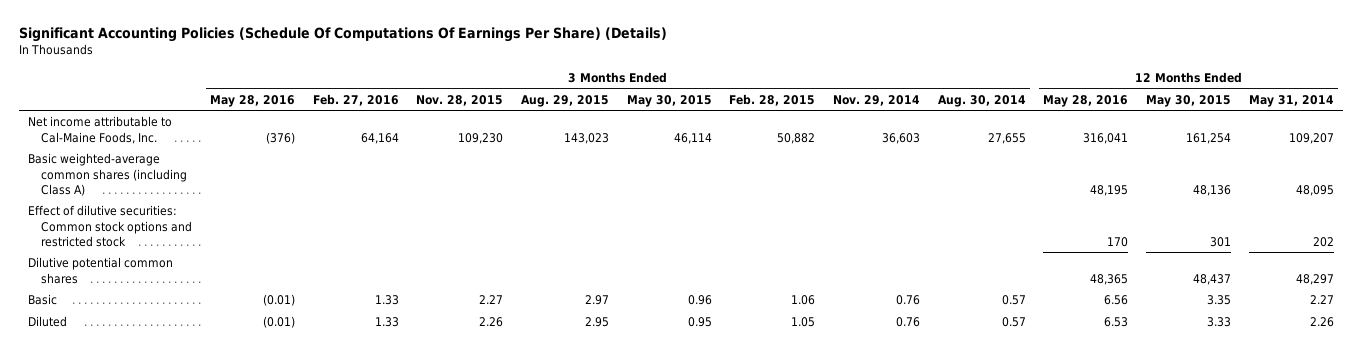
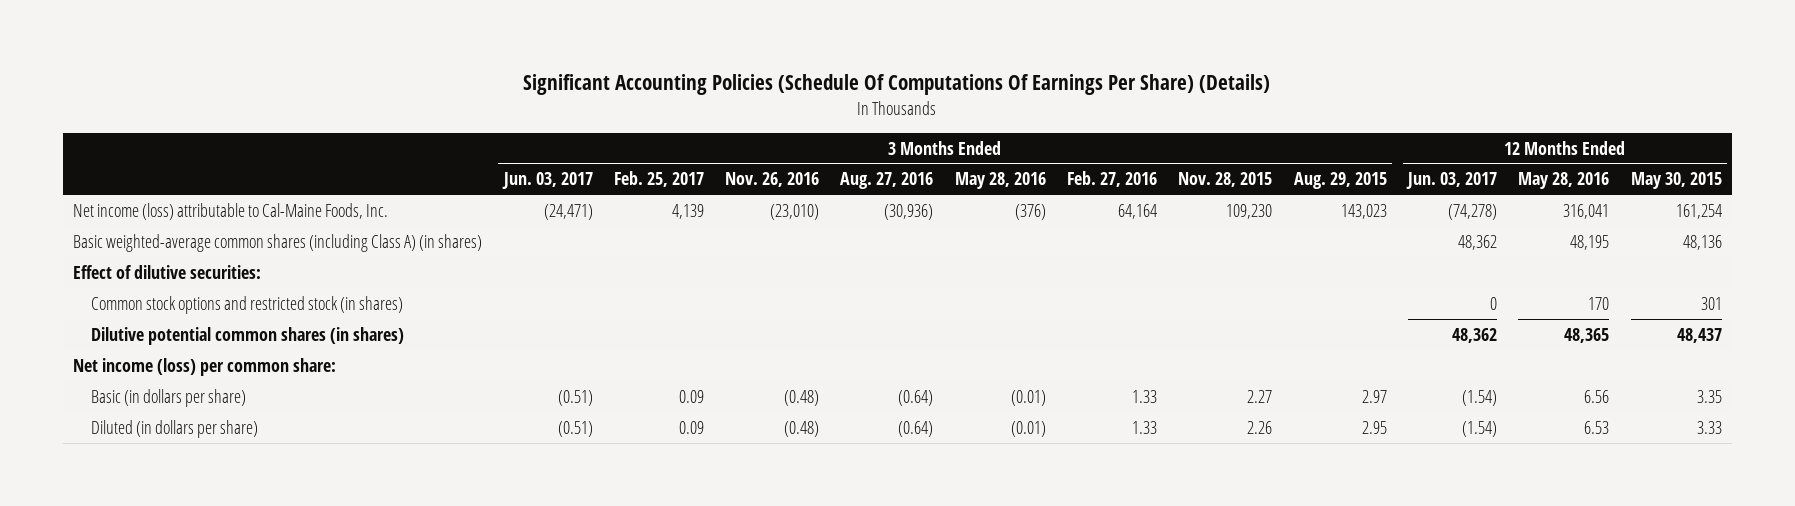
[626,94,712,107] May 30, 2015 -> none
[729,93,816,106] Feb. 28, 2015 -> none
[833,94,921,106] Nov. 29, 2014 -> none
[937,94,1026,107] Aug. 30, 2014 -> none
[1248,94,1334,107] May 31, 2014 -> none
none -> [501,172,593,190] Jun. 03, 2017
none -> [613,171,704,188] Feb. 25, 2017
none -> [725,172,820,188] Nov. 26, 2016
none -> [840,172,934,190] Aug. 27, 2016
none -> [1406,172,1498,190] Jun. 03, 2017
[27,116,172,144] Net income attributable to Cal-Maine Foods, Inc. -> [73,202,389,220] Net income (loss) attributable to Cal-Maine Foods, Inc.
[27,153,188,196] Basic weighted-average common shares (including Class A) -> [73,233,483,252] Basic weighted-average common shares (including Class A) (in shares)
none -> [73,264,262,279] Effect of dilutive securities:
[27,205,193,247] Effect of dilutive securities: Common stock options and restricted stock -> [90,295,403,314] Common stock options and restricted stock (in shares)
[27,257,173,284] Dilutive potential common shares -> [90,326,404,345] Dilutive potential common shares (in shares)
none -> [73,357,337,376] Net income (loss) per common share:
[27,294,57,306] Basic -> [90,388,246,407] Basic (in dollars per share)
[27,316,67,328] Diluted -> [90,419,258,438] Diluted (in dollars per share)

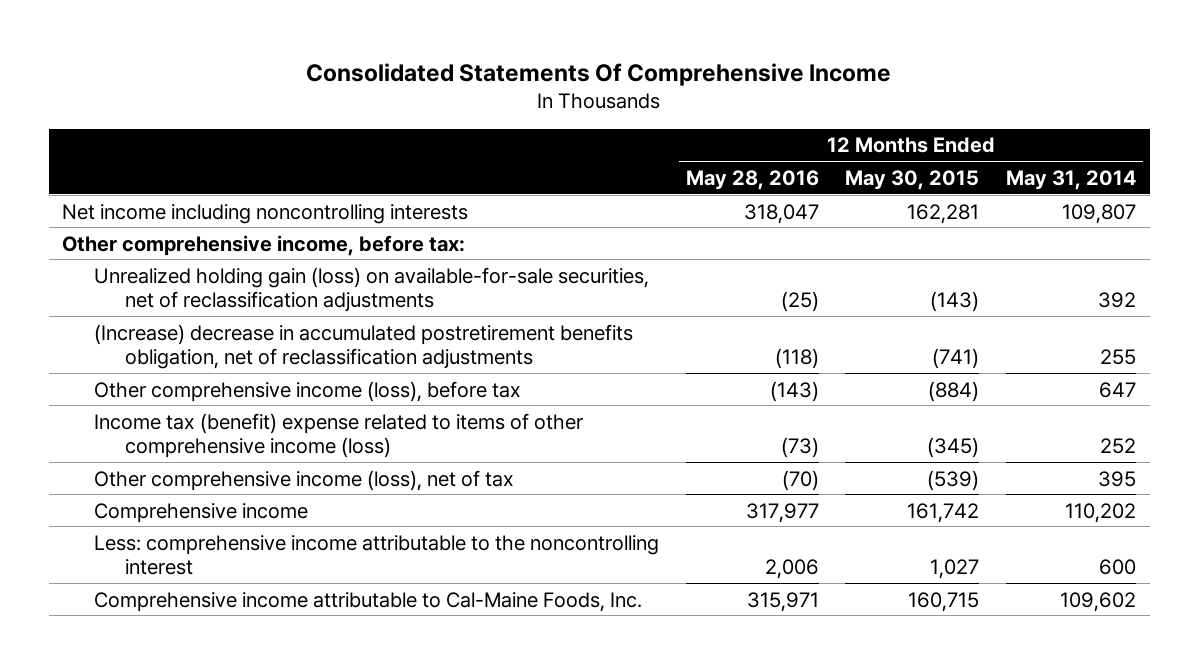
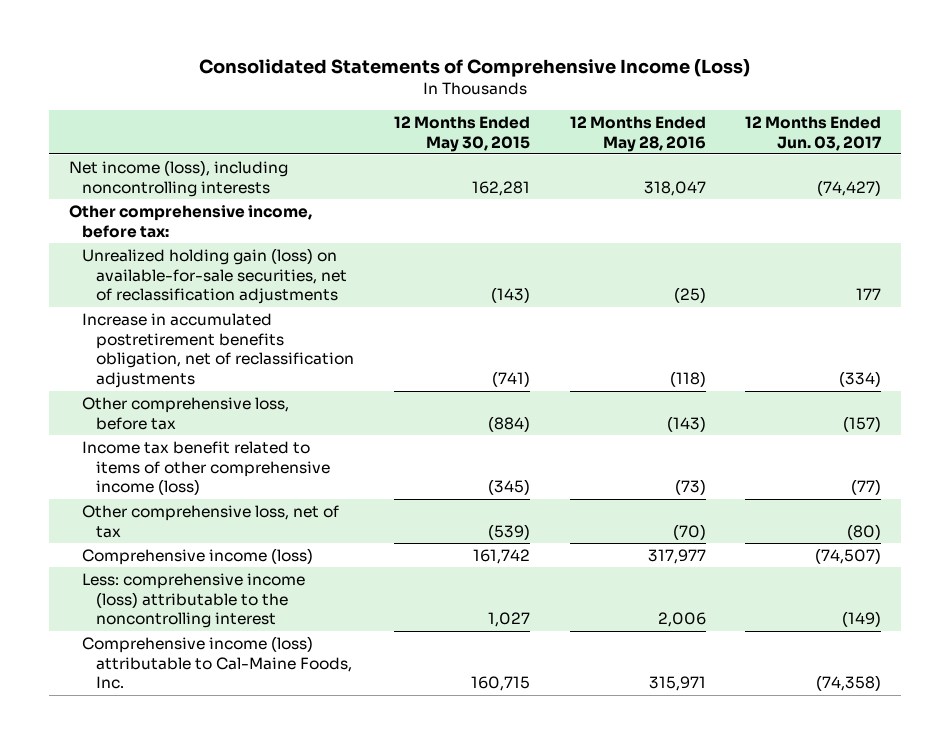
[306,62,892,86] Consolidated Statements Of Comprehensive Income -> [198,59,750,78] Consolidated Statements of Comprehensive Income (Loss)
[1006,169,1137,190] May 31, 2014 -> none
none -> [745,115,883,151] 12 Months Ended Jun. 03, 2017
[61,203,468,224] Net income including noncontrolling interests -> [68,159,288,197] Net income (loss), including noncontrolling interests
[93,323,633,370] (Increase) decrease in accumulated postretirement benefits obligation, net of reclassification adjustments -> [82,312,354,389] Increase in accumulated postretirement benefits obligation, net of reclassification adjustments
[93,380,521,402] Other comprehensive income (loss), before tax -> [82,396,290,430] Other comprehensive loss, before tax
[93,412,583,459] Income tax (benefit) expense related to items of other comprehensive income (loss) -> [82,440,330,496] Income tax benefit related to items of other comprehensive income (loss)
[93,469,514,491] Other comprehensive income (loss), net of tax -> [82,504,340,538] Other comprehensive loss, net of tax
[93,502,308,523] Comprehensive income -> [82,547,314,565] Comprehensive income (loss)
[93,534,659,576] Less: comprehensive income attributable to the noncontrolling interest -> [82,572,306,629] Less: comprehensive income (loss) attributable to the noncontrolling interest
[93,591,642,612] Comprehensive income attributable to Cal-Maine Foods, Inc. -> [82,635,352,690] Comprehensive income (loss) attributable to Cal-Maine Foods, Inc.

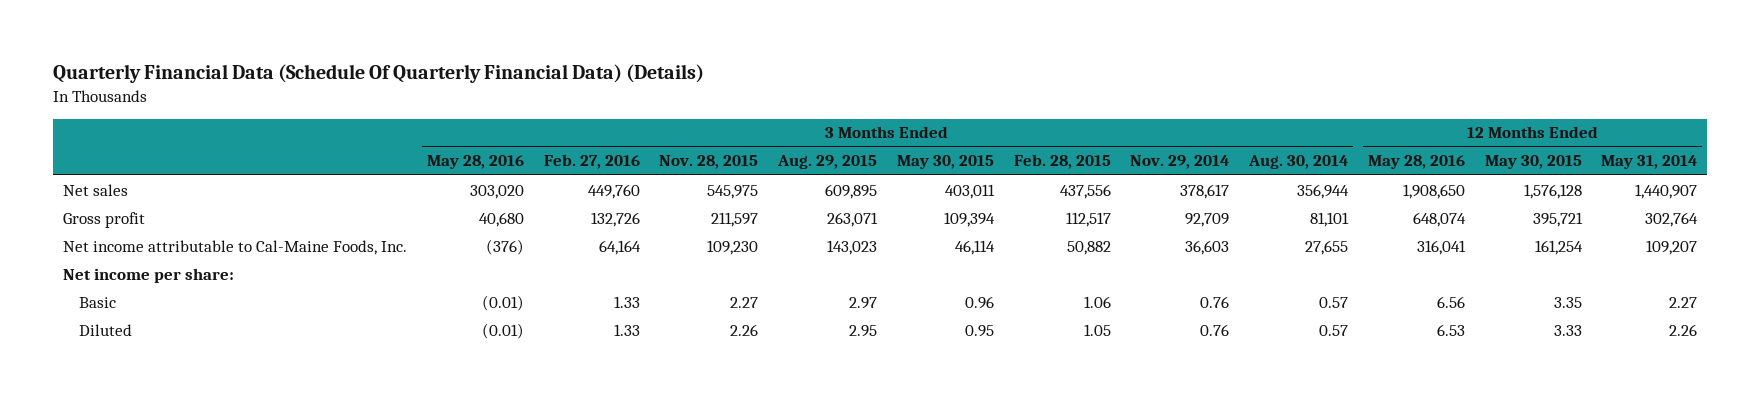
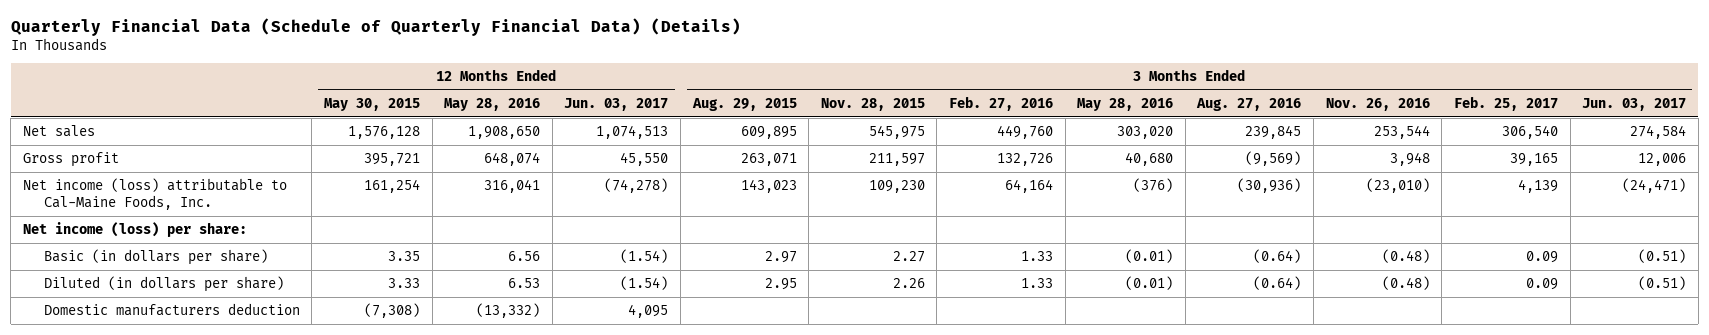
[53,64,705,84] Quarterly Financial Data (Schedule Of Quarterly Financial Data) (Details) -> [10,17,741,36] Quarterly Financial Data (Schedule of Quarterly Financial Data) (Details)
[896,155,994,170] May 30, 2015 -> none
[1013,154,1111,170] Feb. 28, 2015 -> none
[1130,155,1230,170] Nov. 29, 2014 -> none
[1248,155,1349,170] Aug. 30, 2014 -> none
[1601,155,1698,170] May 31, 2014 -> none
none -> [564,98,669,112] Jun. 03, 2017
none -> [1196,98,1302,112] Aug. 27, 2016
none -> [1325,98,1430,112] Nov. 26, 2016
none -> [1453,96,1558,112] Feb. 25, 2017
none -> [1582,98,1687,112] Jun. 03, 2017
[63,239,408,255] Net income attributable to Cal-Maine Foods, Inc. -> [23,178,288,210] Net income (loss) attributable to Cal-Maine Foods, Inc.
[63,267,235,283] Net income per share: -> [23,222,248,238] Net income (loss) per share:
[79,296,117,308] Basic -> [43,249,268,266] Basic (in dollars per share)
[79,323,133,336] Diluted -> [43,276,284,293] Diluted (in dollars per share)
none -> [43,303,300,317] Domestic manufacturers deduction

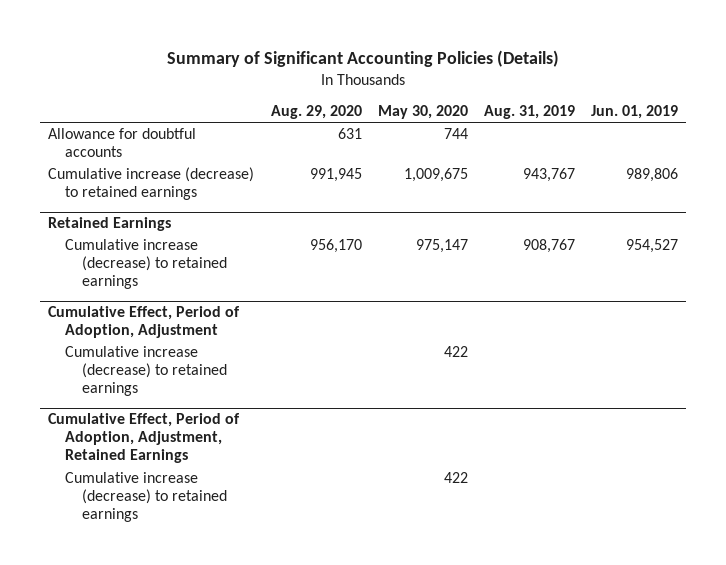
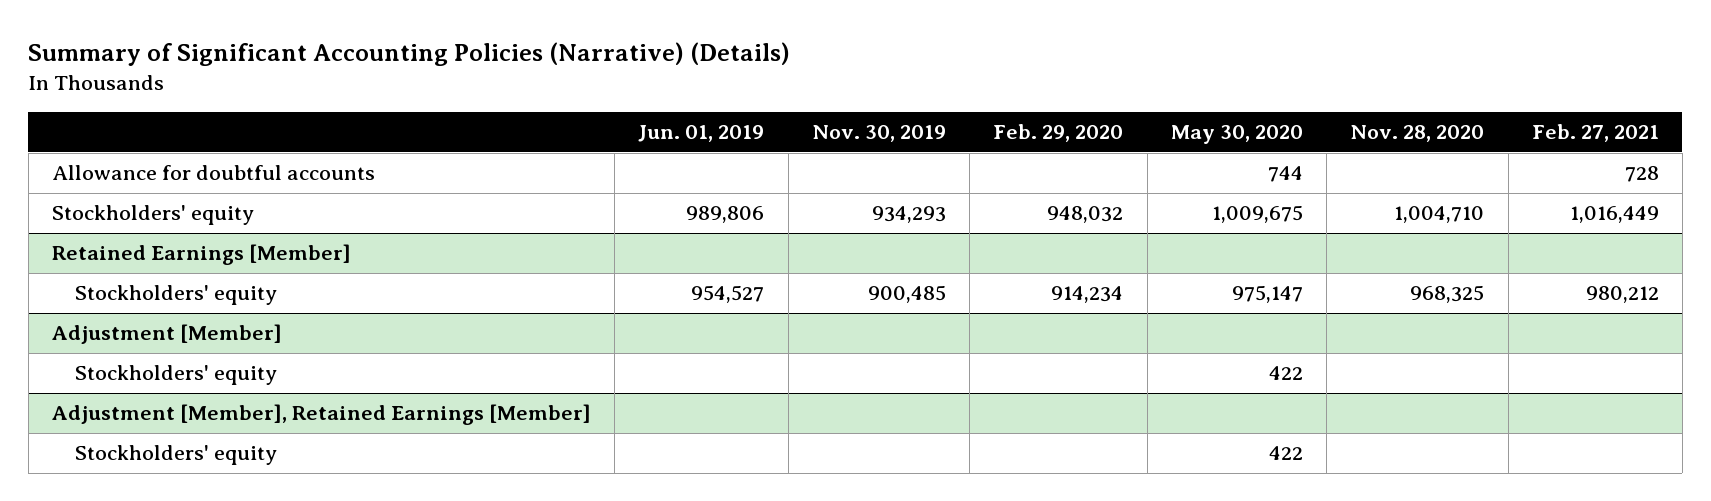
[167,49,560,67] Summary of Significant Accounting Policies (Details) -> [28,42,791,67] Summary of Significant Accounting Policies (Narrative) (Details)
[270,105,362,120] Aug. 29, 2020 -> none
[483,105,575,120] Aug. 31, 2019 -> none
none -> [811,125,946,143] Nov. 30, 2019
none -> [993,124,1124,143] Feb. 29, 2020
none -> [1350,125,1485,143] Nov. 28, 2020
none -> [1531,124,1659,143] Feb. 27, 2021
[48,413,241,464] Cumulative Effect, Period of Adoption, Adjustment, Retained Earnings -> none
[48,167,255,201] Cumulative increase (decrease) to retained earnings -> [51,205,254,226] Stockholders' equity
[48,217,172,232] Retained Earnings -> [51,244,351,266] Retained Earnings [Member]
[65,239,228,290] Cumulative increase (decrease) to retained earnings -> [74,285,277,306] Stockholders' equity
[48,306,241,339] Cumulative Effect, Period of Adoption, Adjustment -> [51,324,282,345] Adjustment [Member]
[65,346,228,397] Cumulative increase (decrease) to retained earnings -> [74,365,277,386] Stockholders' equity
none -> [51,404,591,426] Adjustment [Member], Retained Earnings [Member]
[65,472,228,523] Cumulative increase (decrease) to retained earnings -> [74,445,277,466] Stockholders' equity

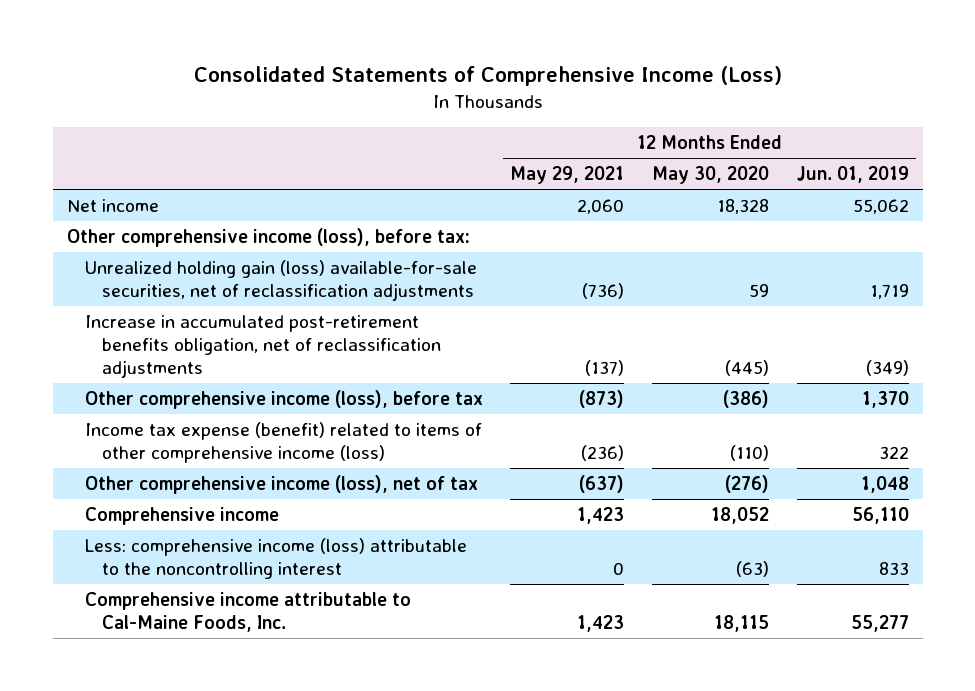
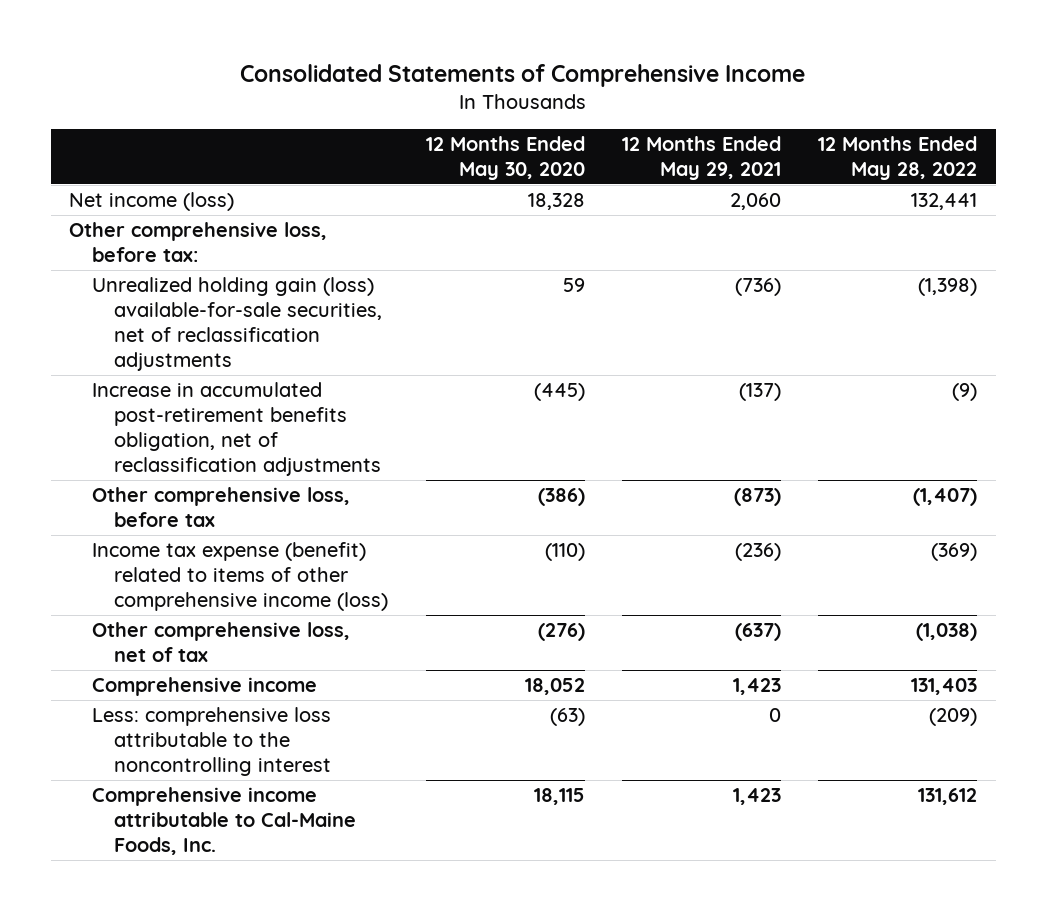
[193,66,782,87] Consolidated Statements of Comprehensive Income (Loss) -> [240,63,806,87] Consolidated Statements of Comprehensive Income
[796,166,909,184] Jun. 01, 2019 -> none
none -> [818,135,978,180] 12 Months Ended May 28, 2022
[66,199,159,213] Net income -> [69,192,235,212] Net income (loss)
[66,228,470,248] Other comprehensive income (loss), before tax: -> [69,222,328,262] Other comprehensive loss, before tax:
[84,390,483,410] Other comprehensive income (loss), before tax -> [91,487,350,527] Other comprehensive loss, before tax
[84,475,478,495] Other comprehensive income (loss), net of tax -> [91,622,350,662] Other comprehensive loss, net of tax
[84,538,467,580] Less: comprehensive income (loss) attributable to the noncontrolling interest -> [91,707,332,776] Less: comprehensive loss attributable to the noncontrolling interest

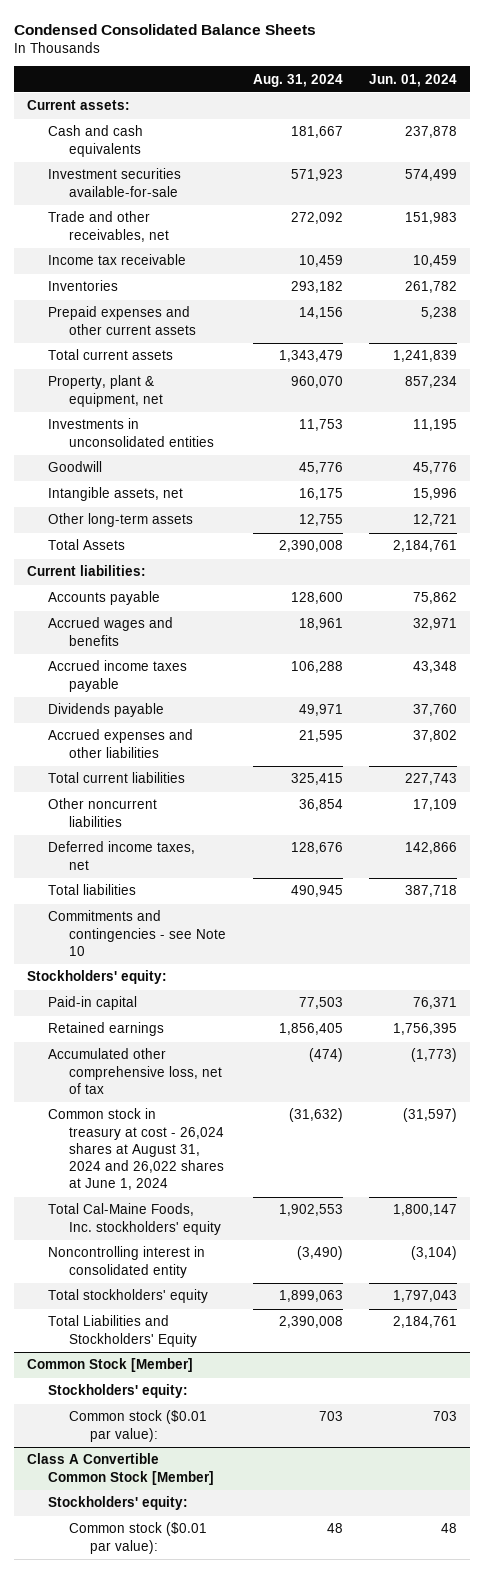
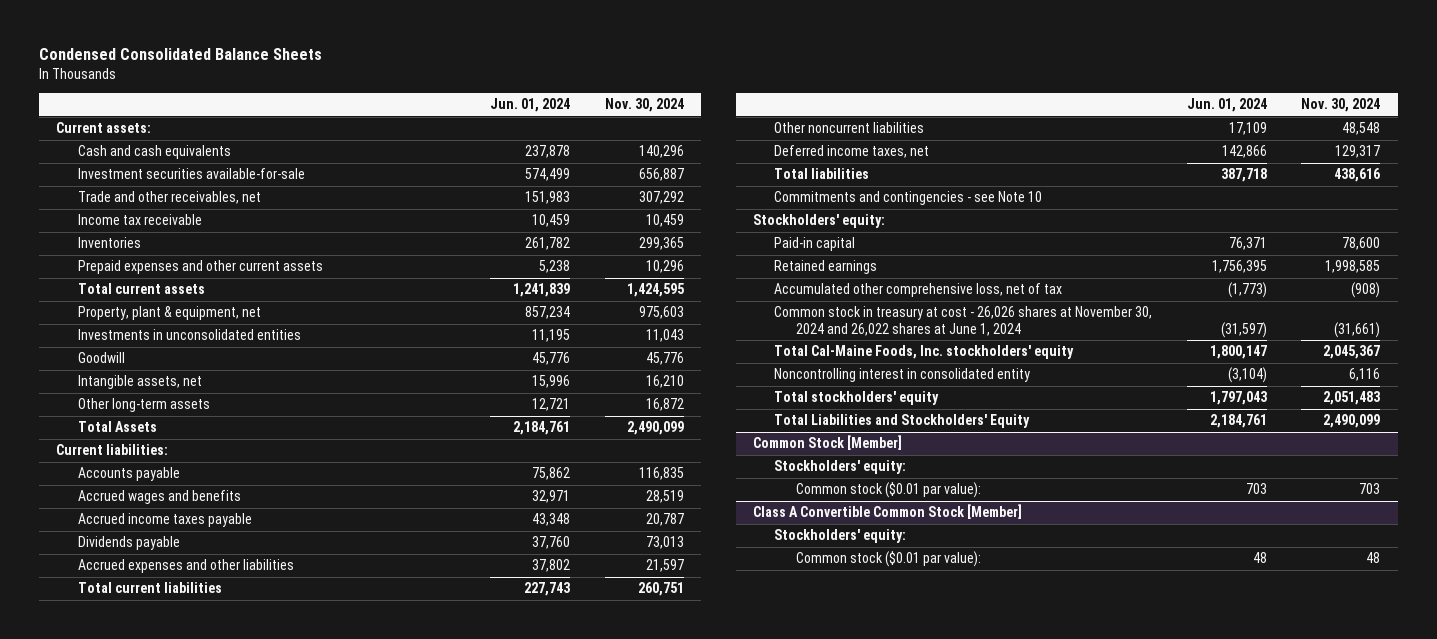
[252,73,343,87] Aug. 31, 2024 -> none
none -> [604,97,684,112] Nov. 30, 2024
[48,1108,225,1191] Common stock in treasury at cost - 26,024 shares at August 31, 2024 and 26,022 shares at June 1, 2024 -> [774,306,1153,336] Common stock in treasury at cost - 26,026 shares at November 30, 2024 and 26,022 shares at June 1, 2024

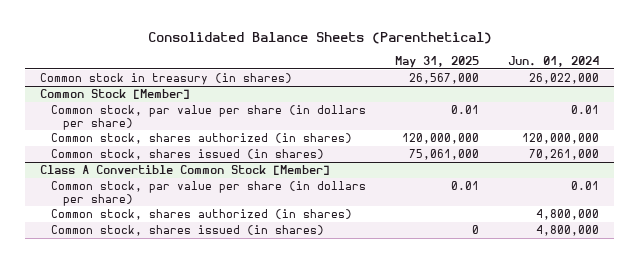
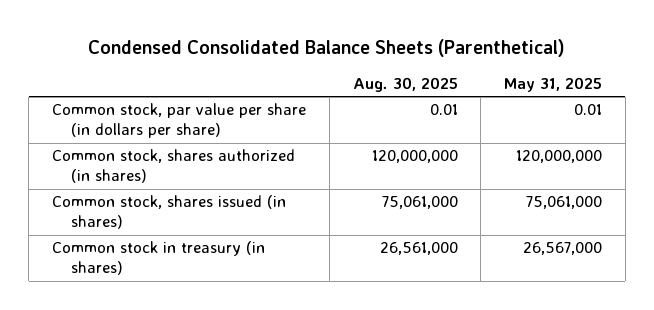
[147,32,492,45] Consolidated Balance Sheets (Parenthetical) -> [88,39,566,58] Condensed Consolidated Balance Sheets (Parenthetical)
[508,56,600,68] Jun. 01, 2024 -> none
none -> [352,77,458,93] Aug. 30, 2025
[39,88,190,99] Common Stock [Member] -> none
[39,164,330,175] Class A Convertible Common Stock [Member] -> none
[51,180,367,206] Common stock, par value per share (in dollars per share) -> none
[51,208,353,220] Common stock, shares authorized (in shares) -> none
[51,224,325,236] Common stock, shares issued (in shares) -> none
[39,72,292,85] Common stock in treasury (in shares) -> [51,241,265,276] Common stock in treasury (in shares)

